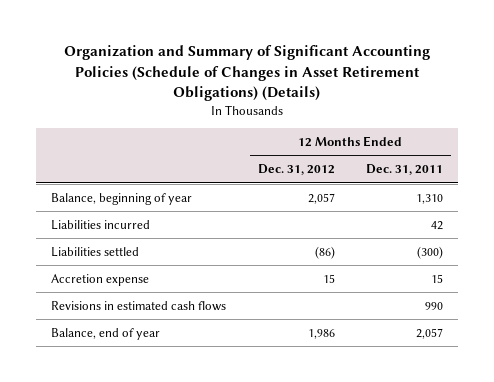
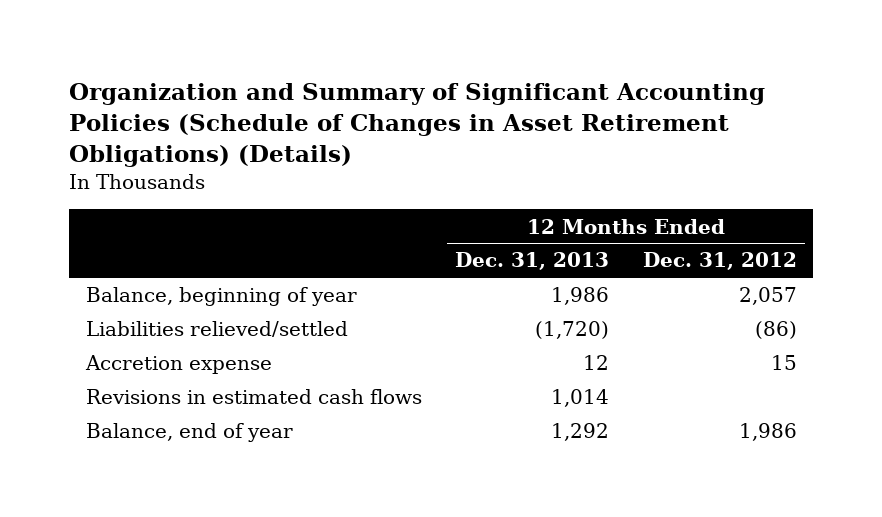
[365,164,443,176] Dec. 31, 2011 -> none
none -> [455,252,610,271] Dec. 31, 2013
[51,219,151,230] Liabilities incurred -> none
[51,246,140,257] Liabilities settled -> [85,321,348,338] Liabilities relieved/settled

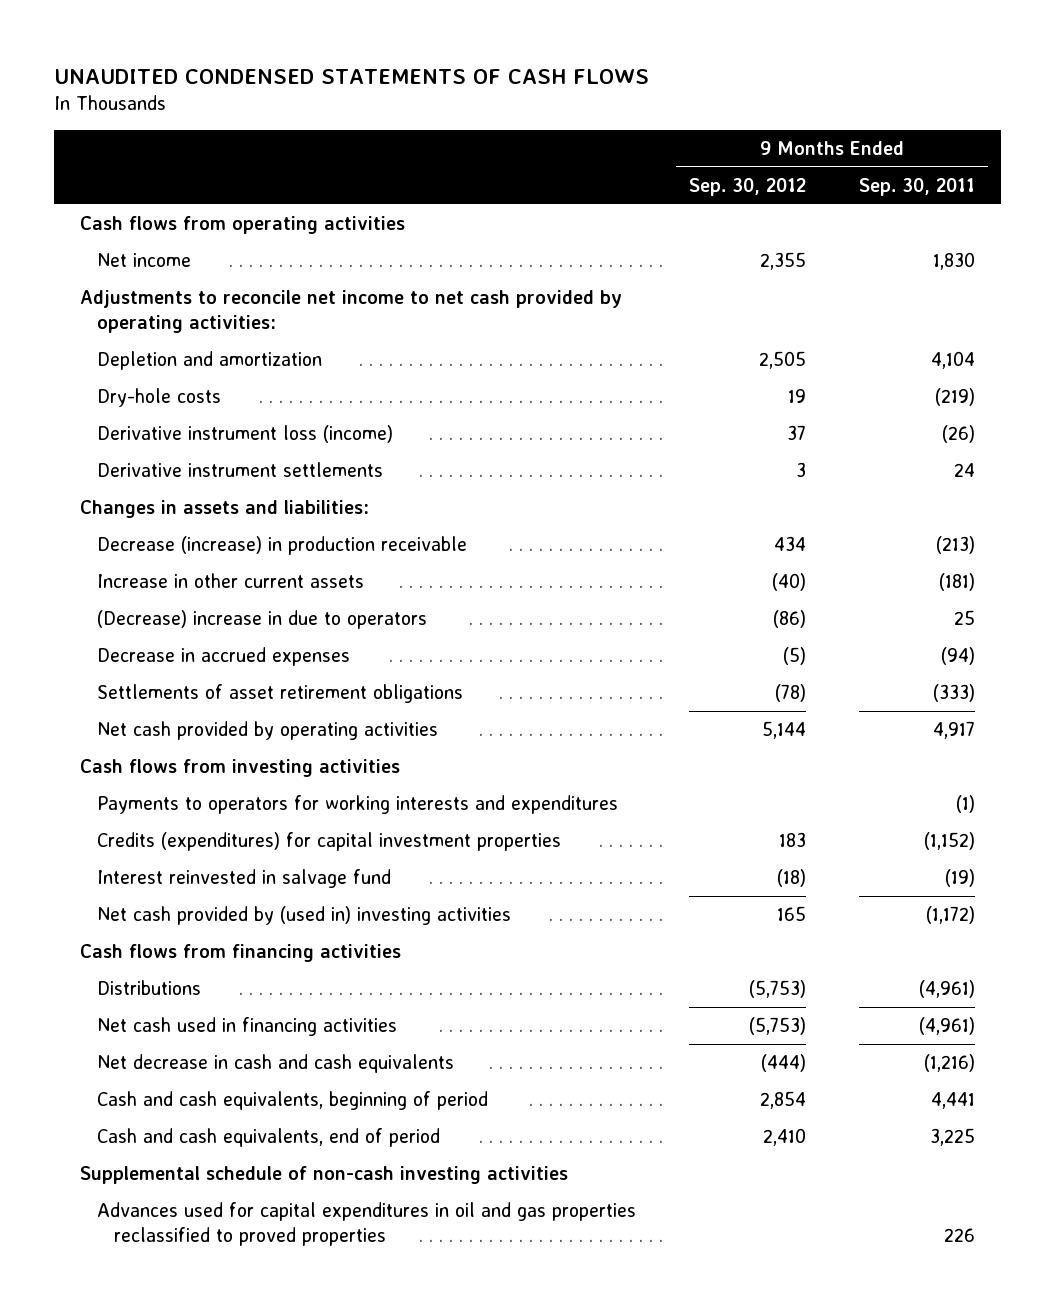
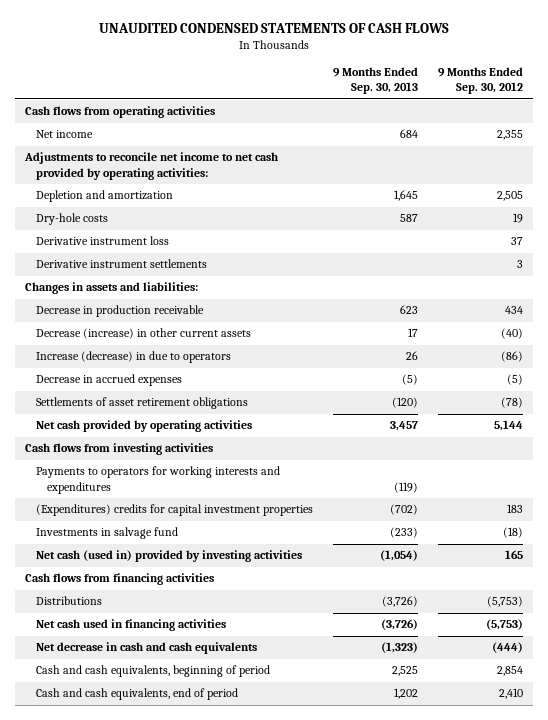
[858,177,975,196] Sep. 30, 2011 -> none
none -> [332,67,418,95] 9 Months Ended Sep. 30, 2013
[97,425,394,444] Derivative instrument loss (income) -> [35,236,169,246] Derivative instrument loss
[97,536,468,556] Decrease (increase) in production receivable -> [35,305,204,318] Decrease in production receivable
[97,573,365,589] Increase in other current assets -> [35,328,251,340] Decrease (increase) in other current assets
[97,610,428,630] (Decrease) increase in due to operators -> [35,351,231,364] Increase (decrease) in due to operators
[97,832,562,852] Credits (expenditures) for capital investment properties -> [35,504,313,517] (Expenditures) credits for capital investment properties
[97,869,392,889] Interest reinvested in salvage fund -> [35,527,178,540] Investments in salvage fund
[97,906,512,926] Net cash provided by (used in) investing activities -> [35,550,302,563] Net cash (used in) provided by investing activities
[80,1166,569,1185] Supplemental schedule of non-cash investing activities -> none
[97,1202,637,1247] Advances used for capital expenditures in oil and gas properties reclassified to proved properties -> none

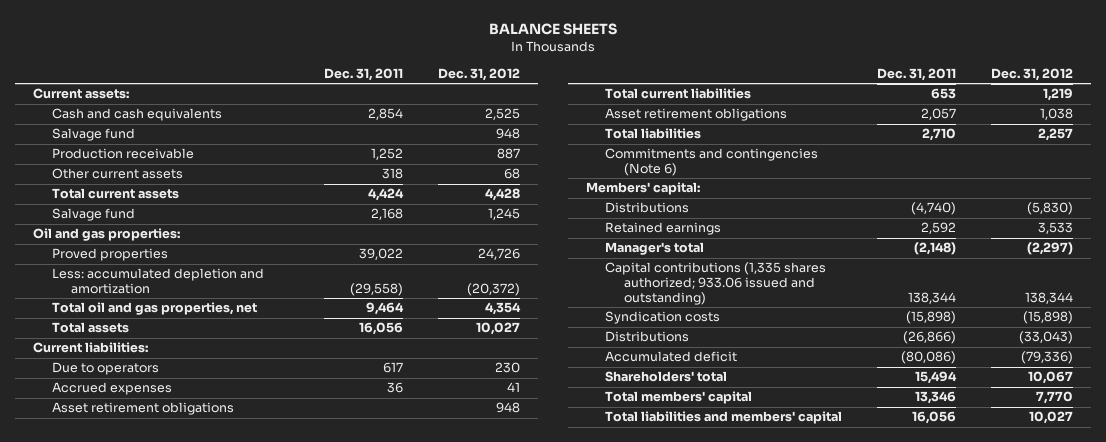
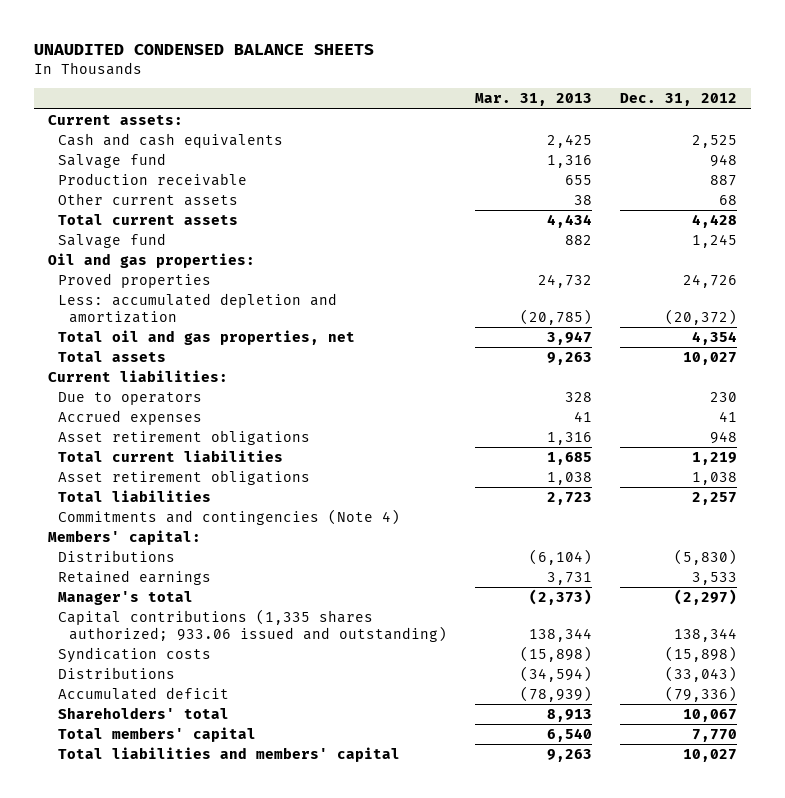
[488,23,617,36] BALANCE SHEETS -> [33,44,374,56] UNAUDITED CONDENSED BALANCE SHEETS
[323,67,403,81] Dec. 31, 2011 -> none
none -> [475,93,593,107] Mar. 31, 2013
[604,148,818,177] Commitments and contingencies (Note 6) -> [58,509,401,526] Commitments and contingencies (Note 4)

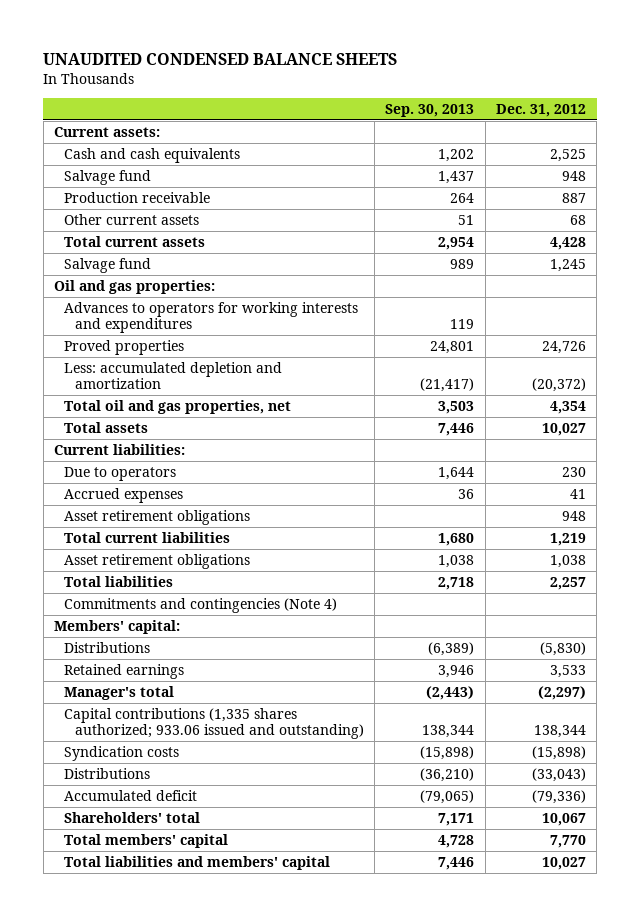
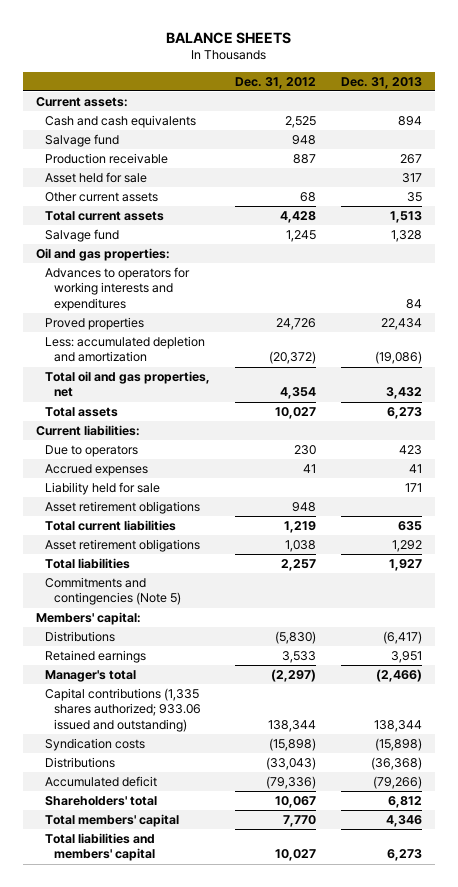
[43,52,398,65] UNAUDITED CONDENSED BALANCE SHEETS -> [166,31,292,44] BALANCE SHEETS
[385,103,475,117] Sep. 30, 2013 -> none
none -> [341,76,423,89] Dec. 31, 2013
none -> [45,171,148,183] Asset held for sale
none -> [45,481,161,495] Liability held for sale
[64,598,338,614] Commitments and contingencies (Note 4) -> [45,576,182,606] Commitments and contingencies (Note 5)

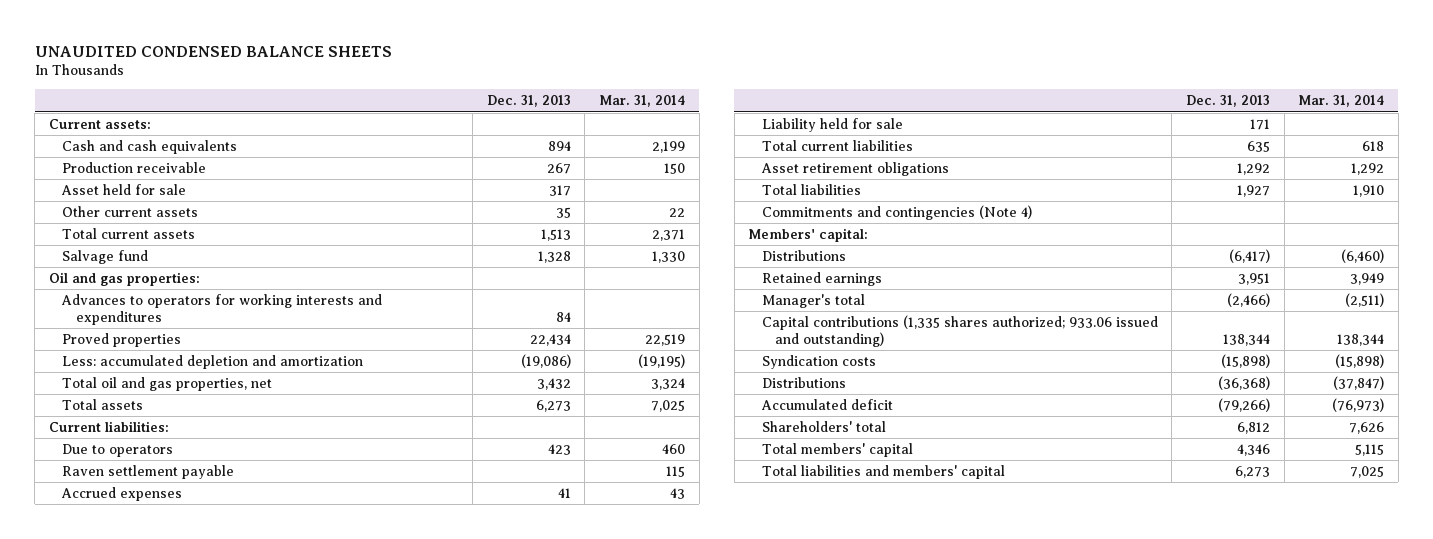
[166,31,292,44] BALANCE SHEETS -> [34,45,392,57] UNAUDITED CONDENSED BALANCE SHEETS
[235,76,317,89] Dec. 31, 2012 -> none
none -> [598,95,685,108] Mar. 31, 2014
[45,133,120,147] Salvage fund -> none
none -> [62,464,235,479] Raven settlement payable
[45,500,201,514] Asset retirement obligations -> none
[45,576,182,606] Commitments and contingencies (Note 5) -> [761,204,1032,220] Commitments and contingencies (Note 4)

